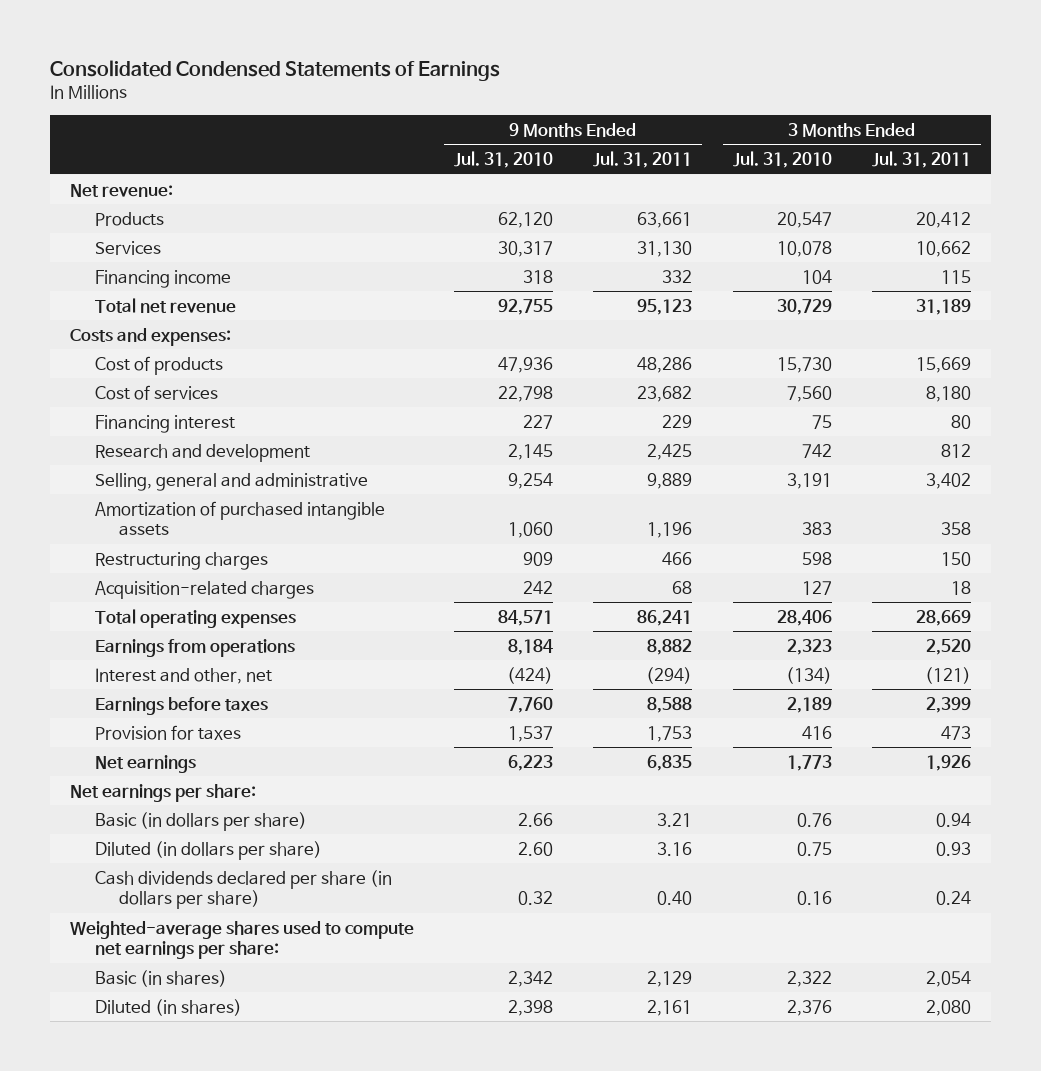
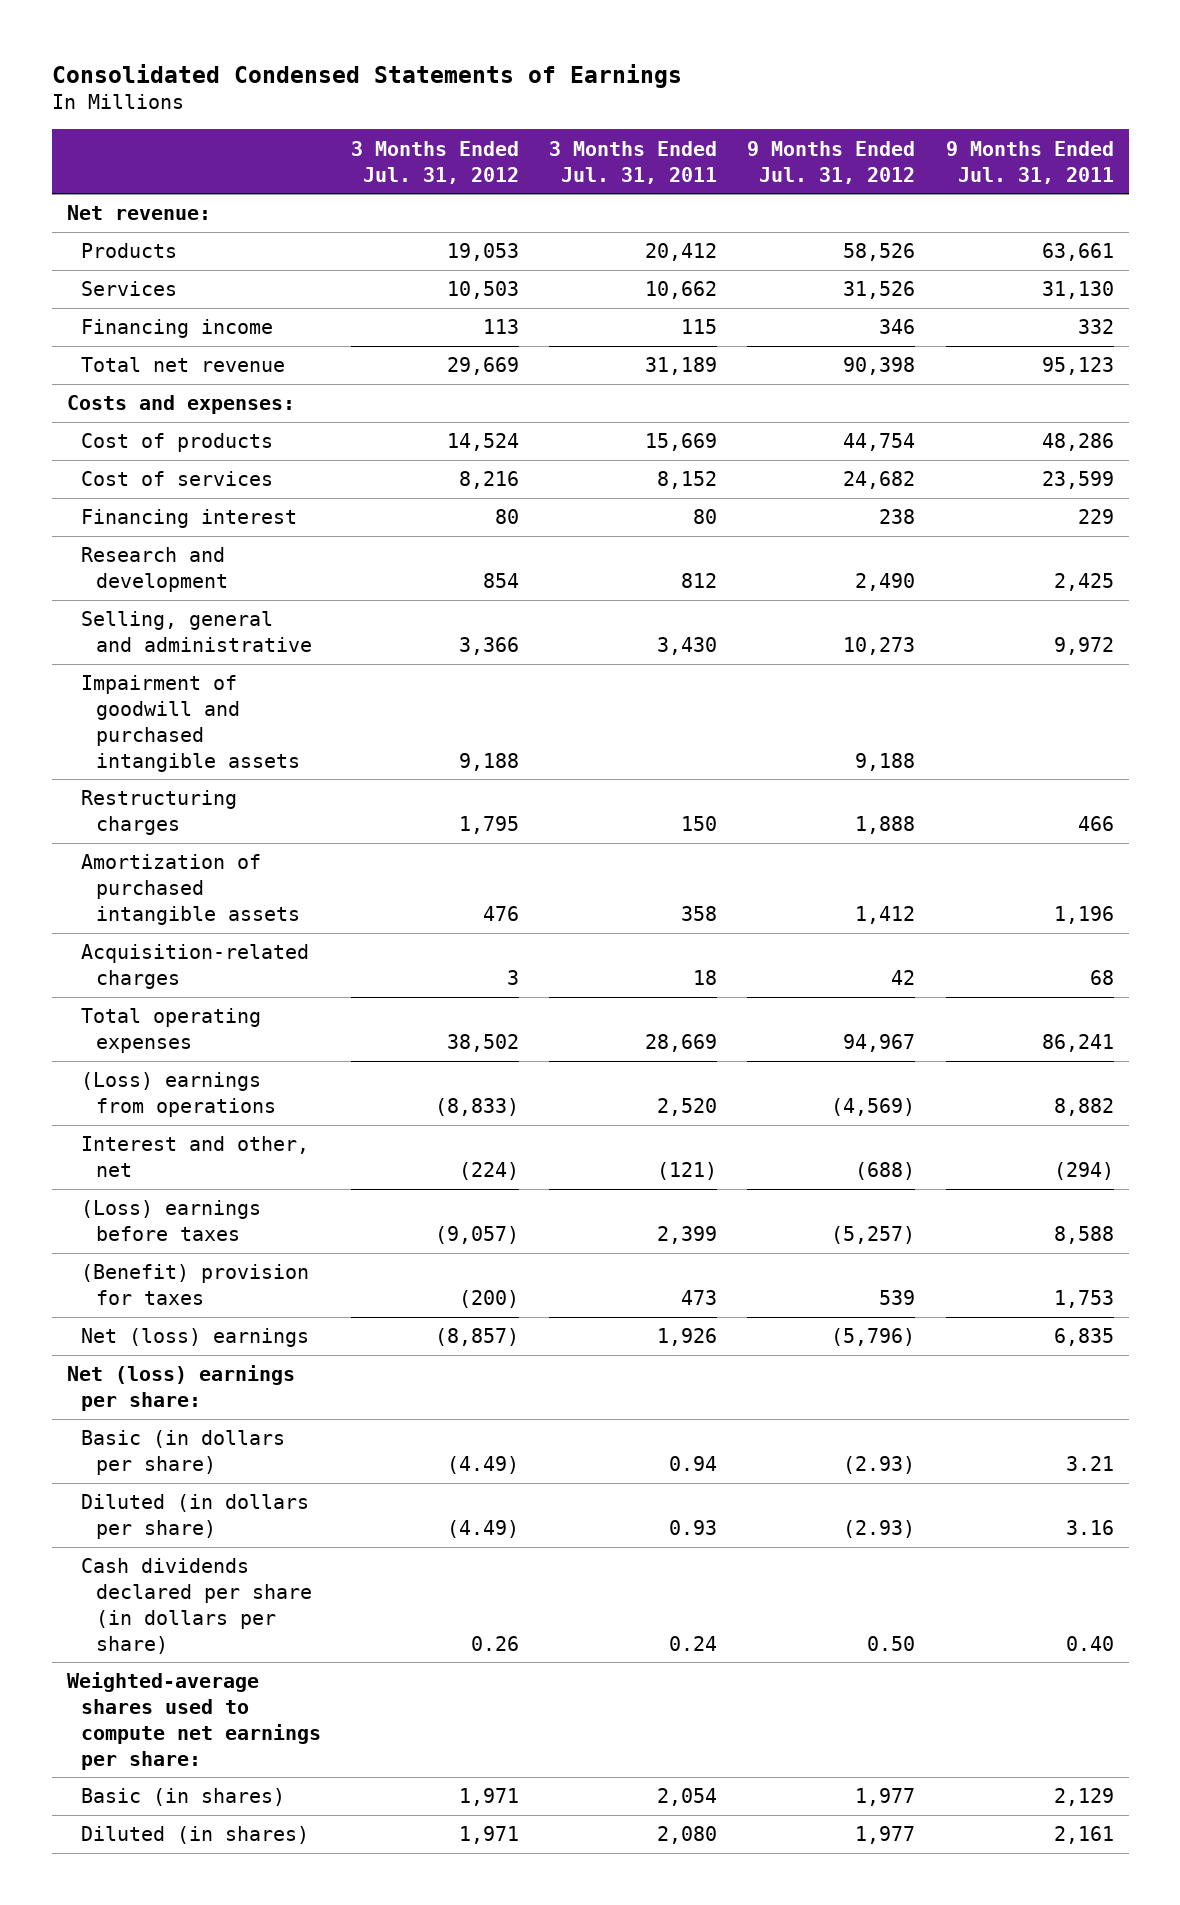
[454,151,554,169] Jul. 31, 2010 -> none
[732,151,832,169] Jul. 31, 2010 -> none
none -> [351,140,520,184] 3 Months Ended Jul. 31, 2012
none -> [747,140,916,184] 9 Months Ended Jul. 31, 2012
[637,385,693,402] 23,682 -> [1041,471,1114,490] 23,599
[925,385,971,402] 8,180 -> [657,471,718,490] 8,152
[647,472,693,489] 9,889 -> [1053,637,1114,656] 9,972
[925,472,971,489] 3,402 -> [657,637,718,656] 3,430
none -> [81,675,300,772] Impairment of goodwill and purchased intangible assets
[94,500,385,537] Amortization of purchased intangible assets -> [81,854,300,925] Amortization of purchased intangible assets
[94,638,295,657] Earnings from operations -> [81,1072,276,1118] (Loss) earnings from operations
[94,696,268,715] Earnings before taxes -> [81,1200,262,1242] (Loss) earnings before taxes
[94,724,241,740] Provision for taxes -> [81,1264,310,1306] (Benefit) provision for taxes
[94,754,196,773] Net earnings -> [81,1328,310,1348] Net (loss) earnings
[69,783,256,802] Net earnings per share: -> [66,1365,295,1412] Net (loss) earnings per share:

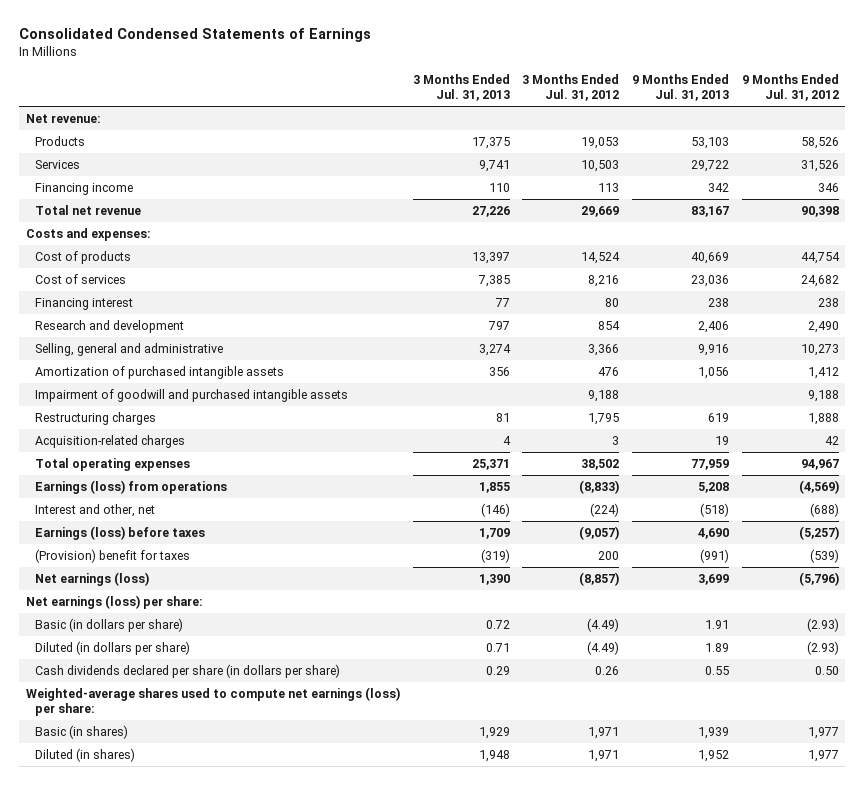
[549,140,718,184] 3 Months Ended Jul. 31, 2011 -> none
[945,140,1114,184] 9 Months Ended Jul. 31, 2011 -> none
none -> [412,73,510,102] 3 Months Ended Jul. 31, 2013
none -> [632,73,730,102] 9 Months Ended Jul. 31, 2013
[81,854,300,925] Amortization of purchased intangible assets -> [35,365,285,379] Amortization of purchased intangible assets
[81,1072,276,1118] (Loss) earnings from operations -> [35,479,228,494] Earnings (loss) from operations
[81,1200,262,1242] (Loss) earnings before taxes -> [35,525,206,540] Earnings (loss) before taxes
[81,1264,310,1306] (Benefit) provision for taxes -> [35,548,191,563] (Provision) benefit for taxes
[459,1290,520,1309] (200) -> [598,550,620,560] 200
[879,1290,916,1306] 539 -> [810,548,840,563] (539)
[81,1328,310,1348] Net (loss) earnings -> [35,571,150,586] Net earnings (loss)
[66,1365,295,1412] Net (loss) earnings per share: -> [25,594,203,609] Net earnings (loss) per share:
[66,1672,322,1770] Weighted-average shares used to compute net earnings per share: -> [25,686,400,716] Weighted-average shares used to compute net earnings (loss) per share:

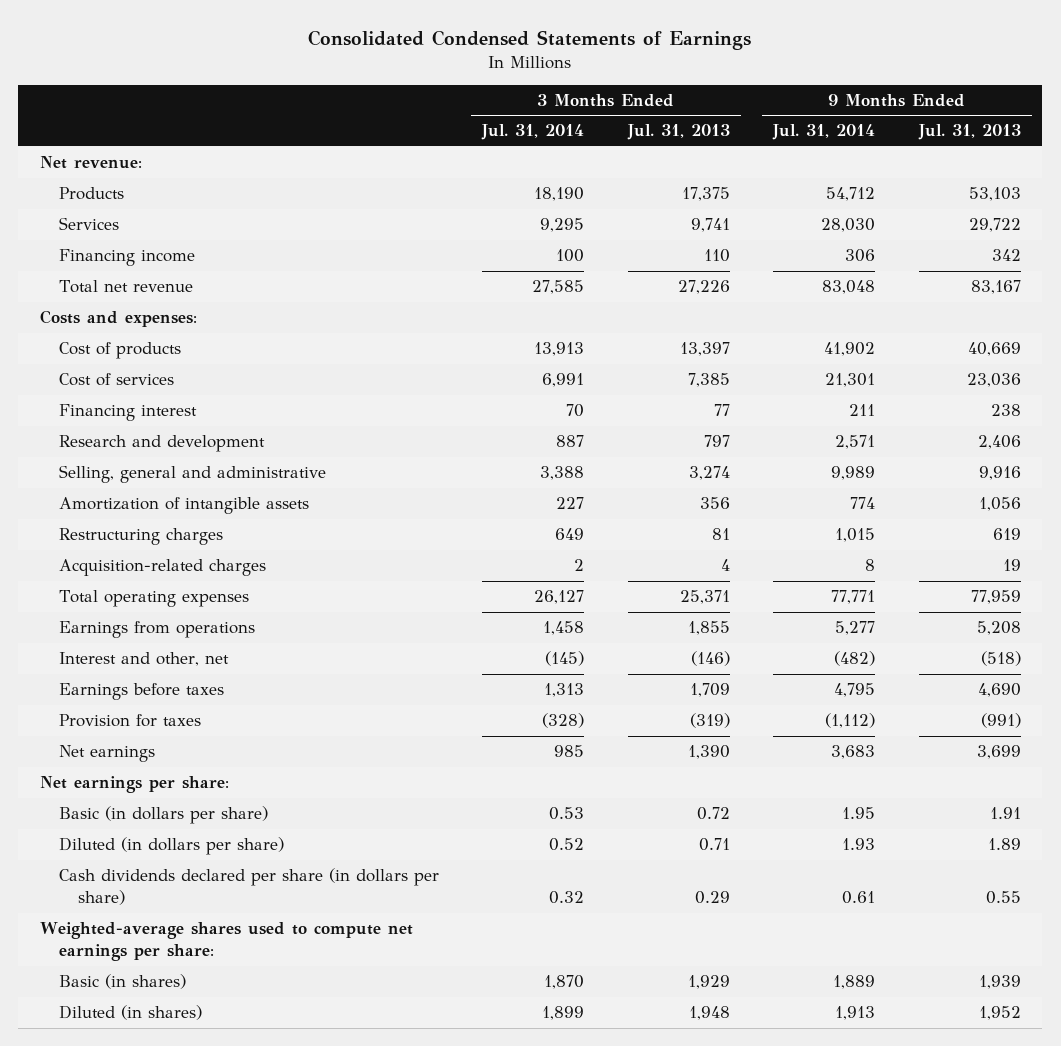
[522,73,620,102] 3 Months Ended Jul. 31, 2012 -> none
[742,73,840,102] 9 Months Ended Jul. 31, 2012 -> none
none -> [481,124,585,141] Jul. 31, 2014
none -> [772,124,876,141] Jul. 31, 2014
[35,388,349,402] Impairment of goodwill and purchased intangible assets -> none
[35,365,285,379] Amortization of purchased intangible assets -> [58,497,309,515] Amortization of intangible assets
[35,479,228,494] Earnings (loss) from operations -> [58,621,255,639] Earnings from operations
[35,525,206,540] Earnings (loss) before taxes -> [58,683,224,701] Earnings before taxes
[35,548,191,563] (Provision) benefit for taxes -> [58,714,201,728] Provision for taxes
[35,571,150,586] Net earnings (loss) -> [58,745,155,763] Net earnings
[25,594,203,609] Net earnings (loss) per share: -> [40,776,230,794] Net earnings per share:
[25,686,400,716] Weighted-average shares used to compute net earnings (loss) per share: -> [40,922,414,962] Weighted-average shares used to compute net earnings per share:

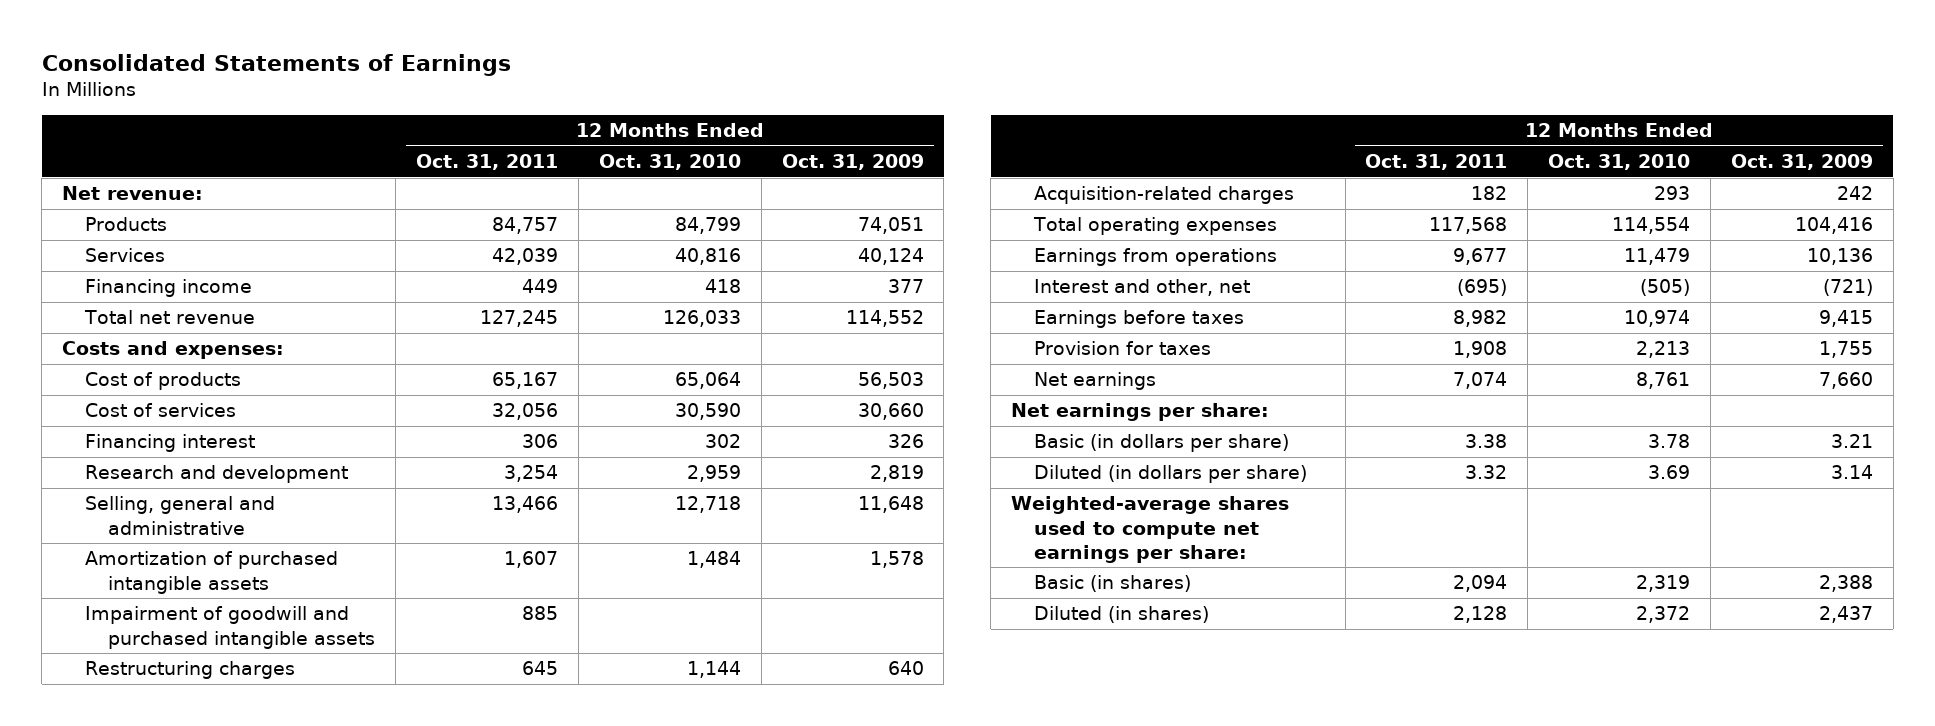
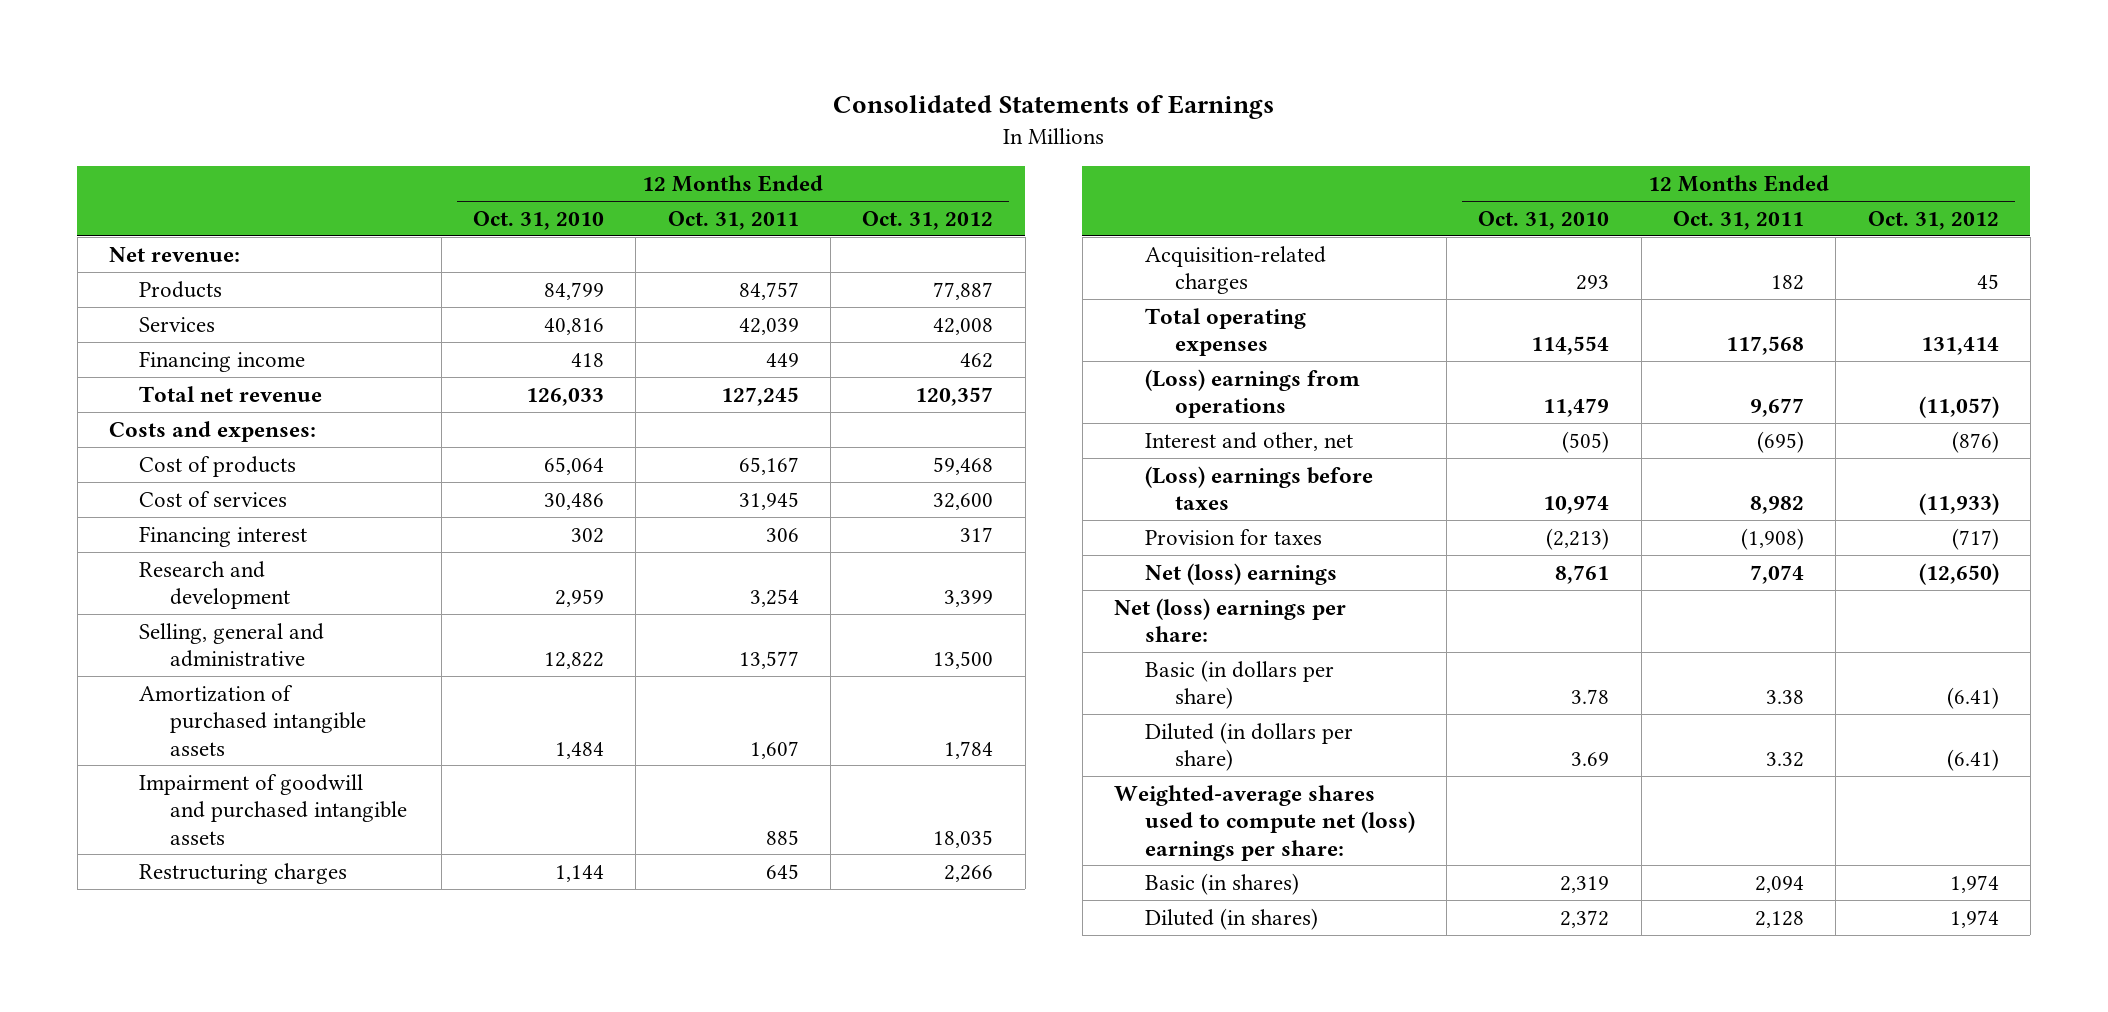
[781,154,924,171] Oct. 31, 2009 -> none
none -> [862,210,994,230] Oct. 31, 2012
[492,403,559,421] 32,056 -> [738,491,799,510] 31,945
[674,403,741,421] 30,590 -> [544,492,605,510] 30,486
[492,496,559,514] 13,466 -> [738,651,799,670] 13,577
[674,496,741,514] 12,718 -> [544,652,605,670] 12,822
[1034,248,1278,267] Earnings from operations -> [1144,368,1360,419] (Loss) earnings from operations
[1034,310,1245,329] Earnings before taxes -> [1144,465,1373,511] (Loss) earnings before taxes
[1453,341,1508,359] 1,908 -> [1741,527,1805,550] (1,908)
[1636,341,1691,359] 2,213 -> [1546,527,1610,550] (2,213)
[1034,372,1157,391] Net earnings -> [1144,562,1337,585] Net (loss) earnings
[1011,403,1270,422] Net earnings per share: -> [1114,597,1347,643] Net (loss) earnings per share:
[1011,496,1290,563] Weighted-average shares used to compute net earnings per share: -> [1114,784,1415,861] Weighted-average shares used to compute net (loss) earnings per share:

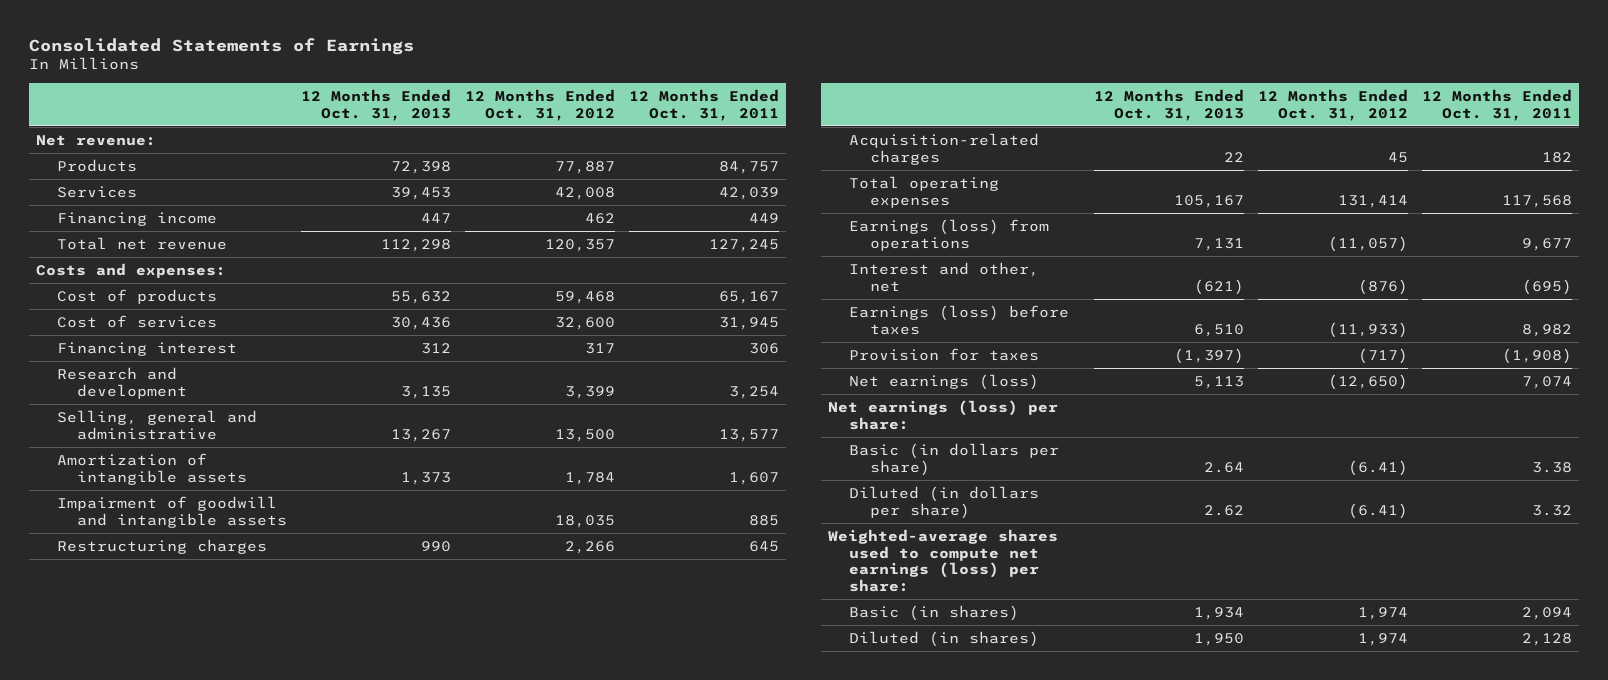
[473,210,605,230] Oct. 31, 2010 -> none
none -> [301,89,452,121] 12 Months Ended Oct. 31, 2013
[139,684,366,756] Amortization of purchased intangible assets -> [56,452,248,485] Amortization of intangible assets
[139,773,407,845] Impairment of goodwill and purchased intangible assets -> [56,495,288,528] Impairment of goodwill and intangible assets
[1144,368,1360,419] (Loss) earnings from operations -> [848,218,1049,251] Earnings (loss) from operations
[1144,465,1373,511] (Loss) earnings before taxes -> [848,304,1069,335] Earnings (loss) before taxes
[1144,562,1337,585] Net (loss) earnings -> [848,373,1039,390] Net earnings (loss)
[1114,597,1347,643] Net (loss) earnings per share: -> [828,399,1059,430] Net earnings (loss) per share:
[1114,784,1415,861] Weighted-average shares used to compute net (loss) earnings per share: -> [828,528,1059,593] Weighted-average shares used to compute net earnings (loss) per share:

